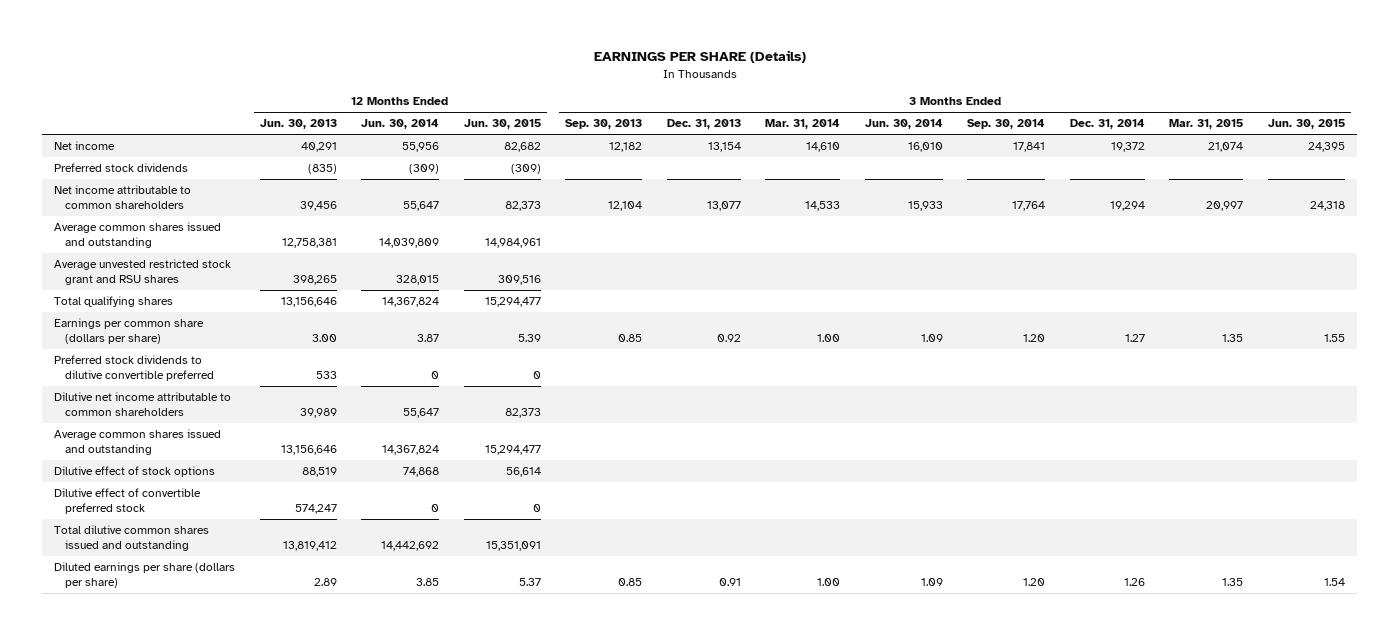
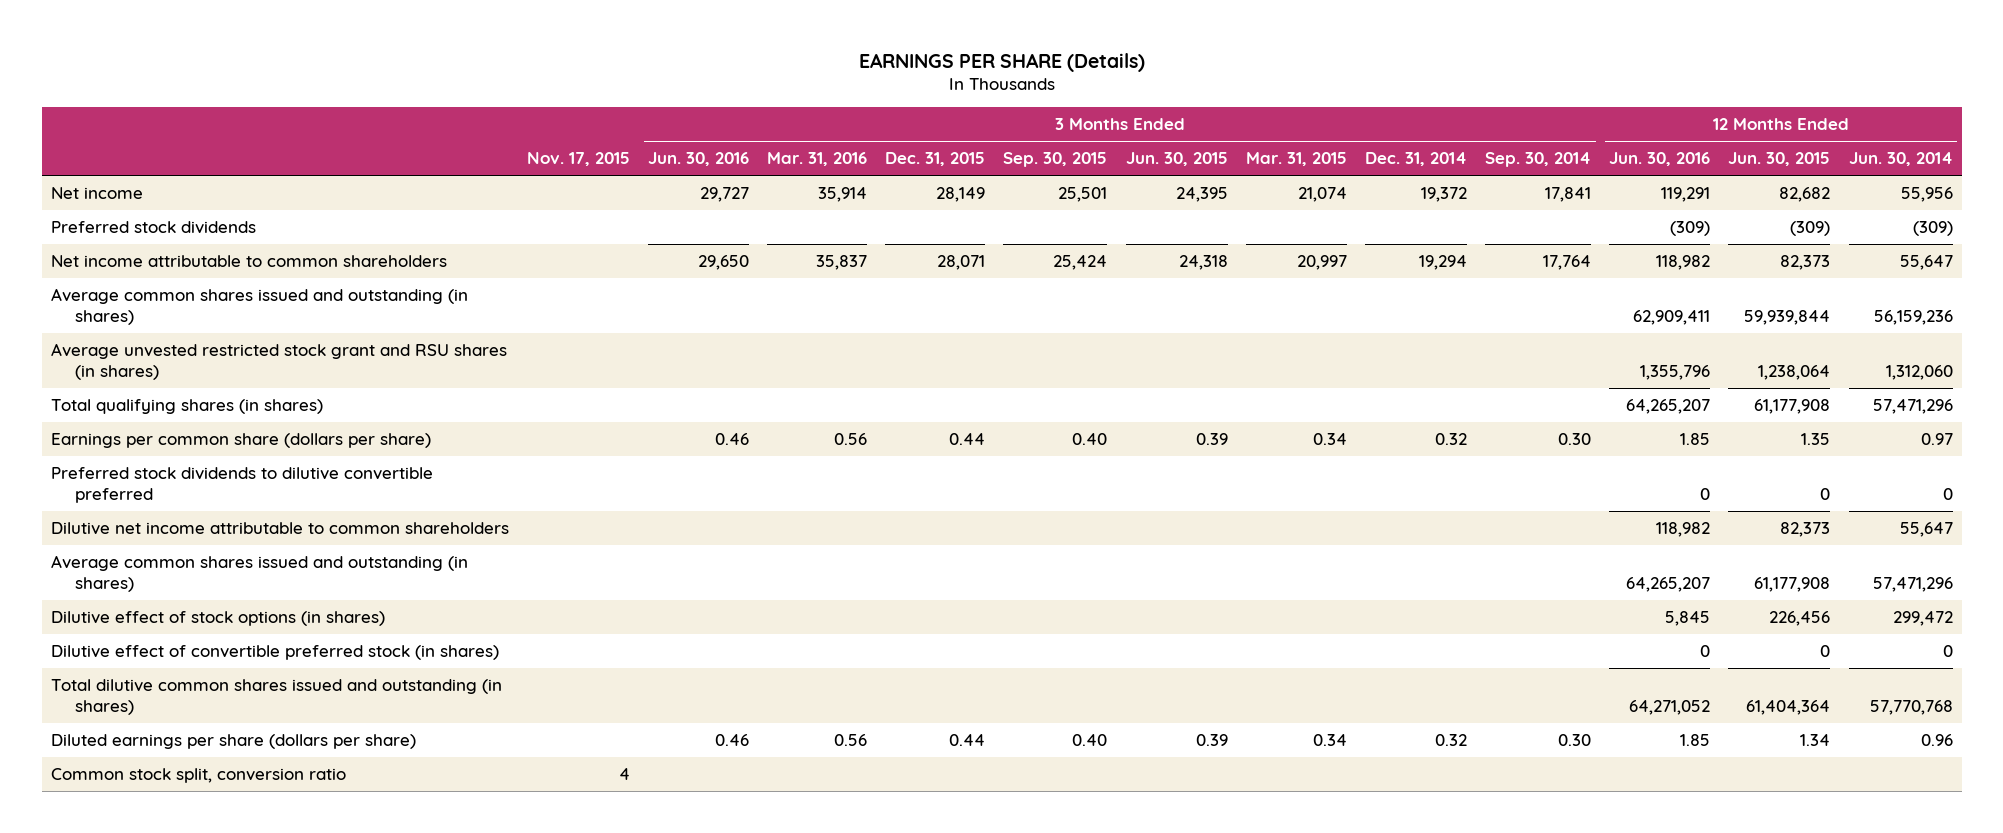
[259,119,337,130] Jun. 30, 2013 -> none
[565,119,643,130] Sep. 30, 2013 -> none
[666,119,741,130] Dec. 31, 2013 -> none
[765,119,841,130] Mar. 31, 2014 -> none
[864,119,943,130] Jun. 30, 2014 -> none
none -> [526,152,630,167] Nov. 17, 2015
none -> [648,152,750,167] Jun. 30, 2016
none -> [767,152,868,167] Mar. 31, 2016
none -> [885,152,986,167] Dec. 31, 2015
none -> [1003,152,1108,168] Sep. 30, 2015
none -> [1609,152,1711,167] Jun. 30, 2016
[54,222,222,249] Average common shares issued and outstanding -> [50,287,468,325] Average common shares issued and outstanding (in shares)
[379,238,440,249] 14,039,809 -> [1873,309,1953,325] 56,159,236
[484,238,541,249] 14,984,961 -> [1744,309,1831,325] 59,939,844
[54,259,232,286] Average unvested restricted stock grant and RSU shares -> [50,342,507,380] Average unvested restricted stock grant and RSU shares (in shares)
[396,275,440,286] 328,015 -> [1885,364,1953,380] 1,312,060
[497,275,541,286] 309,516 -> [1758,364,1831,380] 1,238,064
[54,296,174,308] Total qualifying shares -> [50,398,323,414] Total qualifying shares (in shares)
[382,297,440,308] 14,367,824 -> [1872,398,1953,414] 57,471,296
[484,297,541,308] 15,294,477 -> [1754,398,1831,414] 61,177,908
[417,334,440,343] 3.87 -> [1920,432,1953,445] 0.97
[517,334,541,343] 5.39 -> [1801,432,1831,445] 1.35
[1023,334,1046,343] 1.20 -> [1558,432,1592,445] 0.30
[1124,334,1145,343] 1.27 -> [1434,432,1467,445] 0.32
[1222,334,1244,343] 1.35 -> [1312,432,1347,445] 0.34
[1323,334,1345,343] 1.55 -> [1195,432,1228,445] 0.39
[54,429,222,456] Average common shares issued and outstanding -> [50,554,468,592] Average common shares issued and outstanding (in shares)
[382,445,440,456] 14,367,824 -> [1872,576,1953,592] 57,471,296
[484,445,541,456] 15,294,477 -> [1754,576,1831,592] 61,177,908
[54,466,216,478] Dilutive effect of stock options -> [50,610,385,626] Dilutive effect of stock options (in shares)
[403,467,440,478] 74,868 -> [1892,610,1953,626] 299,472
[505,467,541,478] 56,614 -> [1769,610,1831,626] 226,456
[54,488,202,515] Dilutive effect of convertible preferred stock -> [50,644,499,660] Dilutive effect of convertible preferred stock (in shares)
[54,525,210,552] Total dilutive common shares issued and outstanding -> [50,678,502,715] Total dilutive common shares issued and outstanding (in shares)
[381,541,440,552] 14,442,692 -> [1869,699,1953,715] 57,770,768
[485,541,541,552] 15,351,091 -> [1746,699,1831,715] 61,404,364
[416,578,440,587] 3.85 -> [1920,733,1953,746] 0.96
[518,578,541,587] 5.37 -> [1800,733,1831,746] 1.34
[1023,578,1046,587] 1.20 -> [1558,733,1592,746] 0.30
[1123,578,1145,587] 1.26 -> [1434,733,1467,746] 0.32
[1222,578,1244,587] 1.35 -> [1312,733,1347,746] 0.34
[1323,578,1345,587] 1.54 -> [1195,733,1228,746] 0.39
none -> [50,767,346,783] Common stock split, conversion ratio

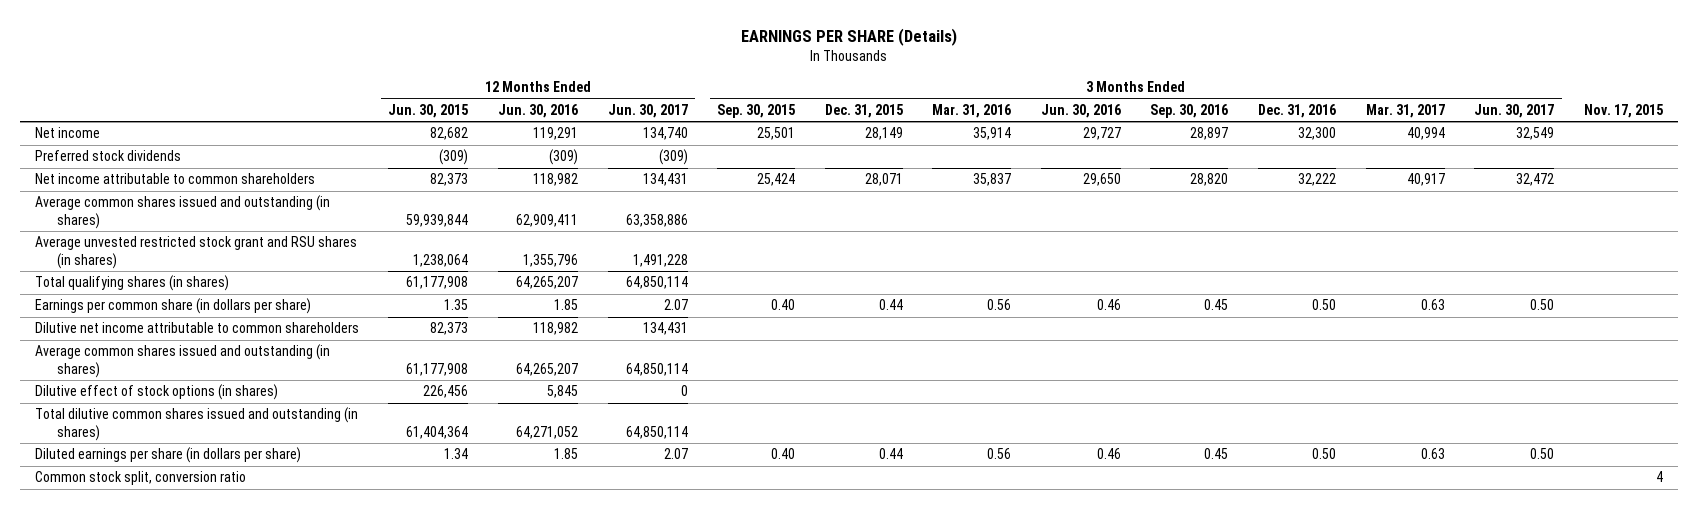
[1125,152,1228,167] Jun. 30, 2015 -> none
[1245,152,1347,167] Mar. 31, 2015 -> none
[1364,152,1467,167] Dec. 31, 2014 -> none
[1485,152,1592,168] Sep. 30, 2014 -> none
[1848,152,1953,167] Jun. 30, 2014 -> none
none -> [607,103,688,118] Jun. 30, 2017
none -> [1150,103,1229,118] Sep. 30, 2016
none -> [1258,103,1337,118] Dec. 31, 2016
none -> [1365,103,1445,118] Mar. 31, 2017
none -> [1474,103,1555,118] Jun. 30, 2017
[50,466,433,503] Preferred stock dividends to dilutive convertible preferred -> none
[50,432,431,448] Earnings per common share (dollars per share) -> [34,298,311,315] Earnings per common share (in dollars per share)
[50,644,499,660] Dilutive effect of convertible preferred stock (in shares) -> none
[50,733,416,749] Diluted earnings per share (dollars per share) -> [34,447,301,464] Diluted earnings per share (in dollars per share)

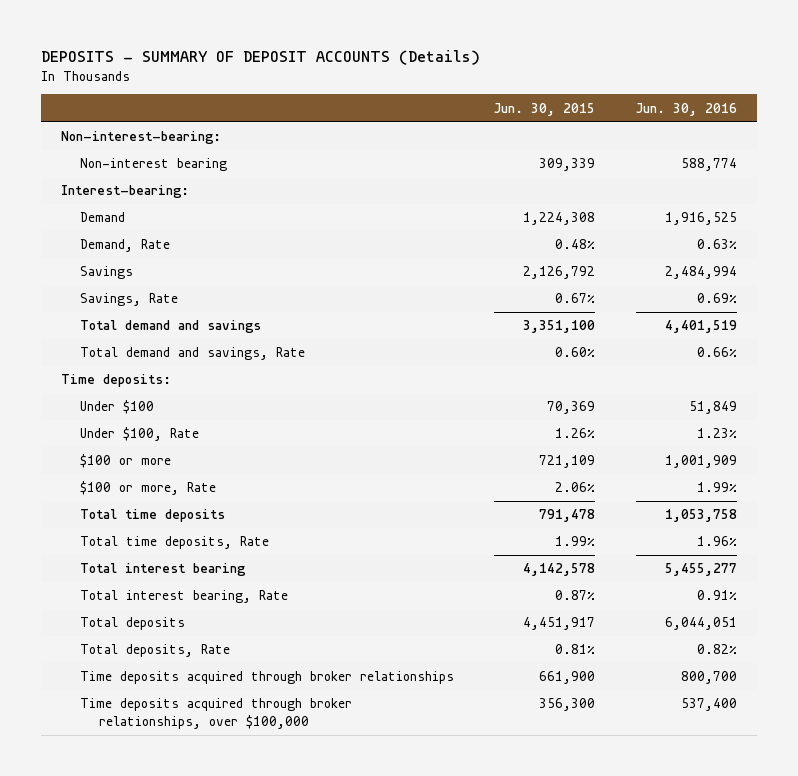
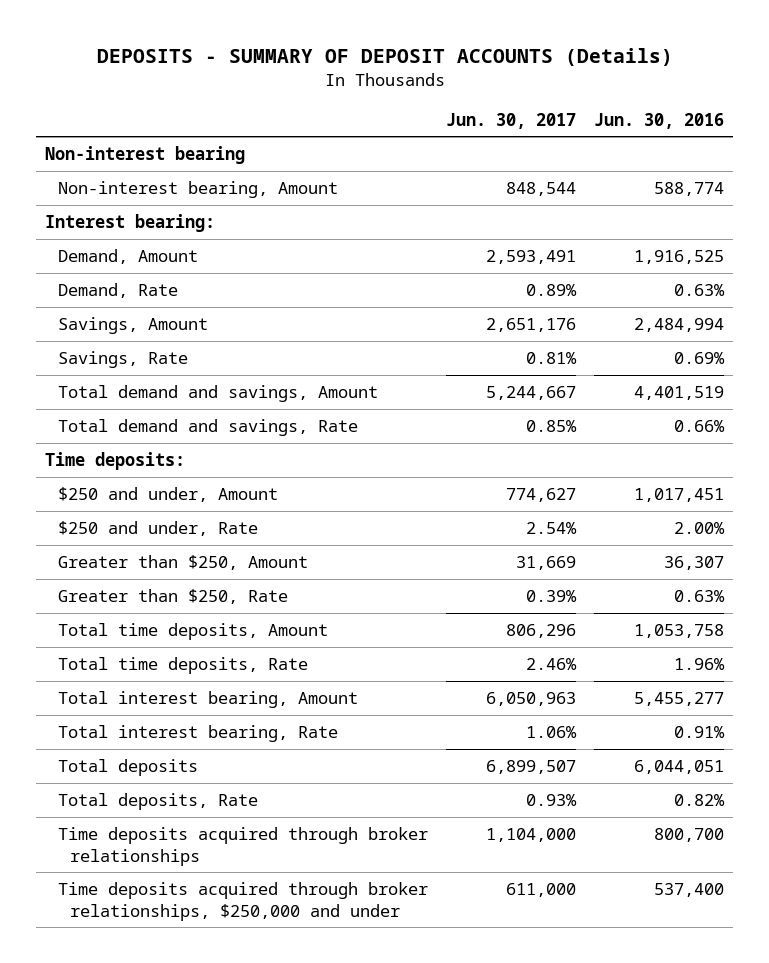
[494,102,596,116] Jun. 30, 2015 -> none
none -> [445,112,576,129] Jun. 30, 2017
[60,131,221,145] Non-interest-bearing: -> [45,145,246,164] Non-interest bearing
[79,158,227,172] Non-interest bearing -> [57,180,338,198] Non-interest bearing, Amount
[60,185,189,199] Interest-bearing: -> [45,213,216,232] Interest bearing:
[79,212,125,223] Demand -> [57,248,198,264] Demand, Amount
[79,266,133,280] Savings -> [57,316,208,334] Savings, Amount
[79,320,261,334] Total demand and savings -> [57,384,378,402] Total demand and savings, Amount
[79,400,154,415] Under $100 -> none
[79,427,199,442] Under $100, Rate -> none
[79,454,171,469] $100 or more -> none
[79,481,216,496] $100 or more, Rate -> none
none -> [57,486,278,502] $250 and under, Amount
none -> [57,520,258,536] $250 and under, Rate
none -> [57,554,308,570] Greater than $250, Amount
none -> [57,588,288,604] Greater than $250, Rate
[79,509,225,523] Total time deposits -> [57,622,328,640] Total time deposits, Amount
[79,563,246,577] Total interest bearing -> [57,690,358,708] Total interest bearing, Amount
[79,698,352,729] Time deposits acquired through broker relationships, over $100,000 -> [57,881,428,921] Time deposits acquired through broker relationships, $250,000 and under

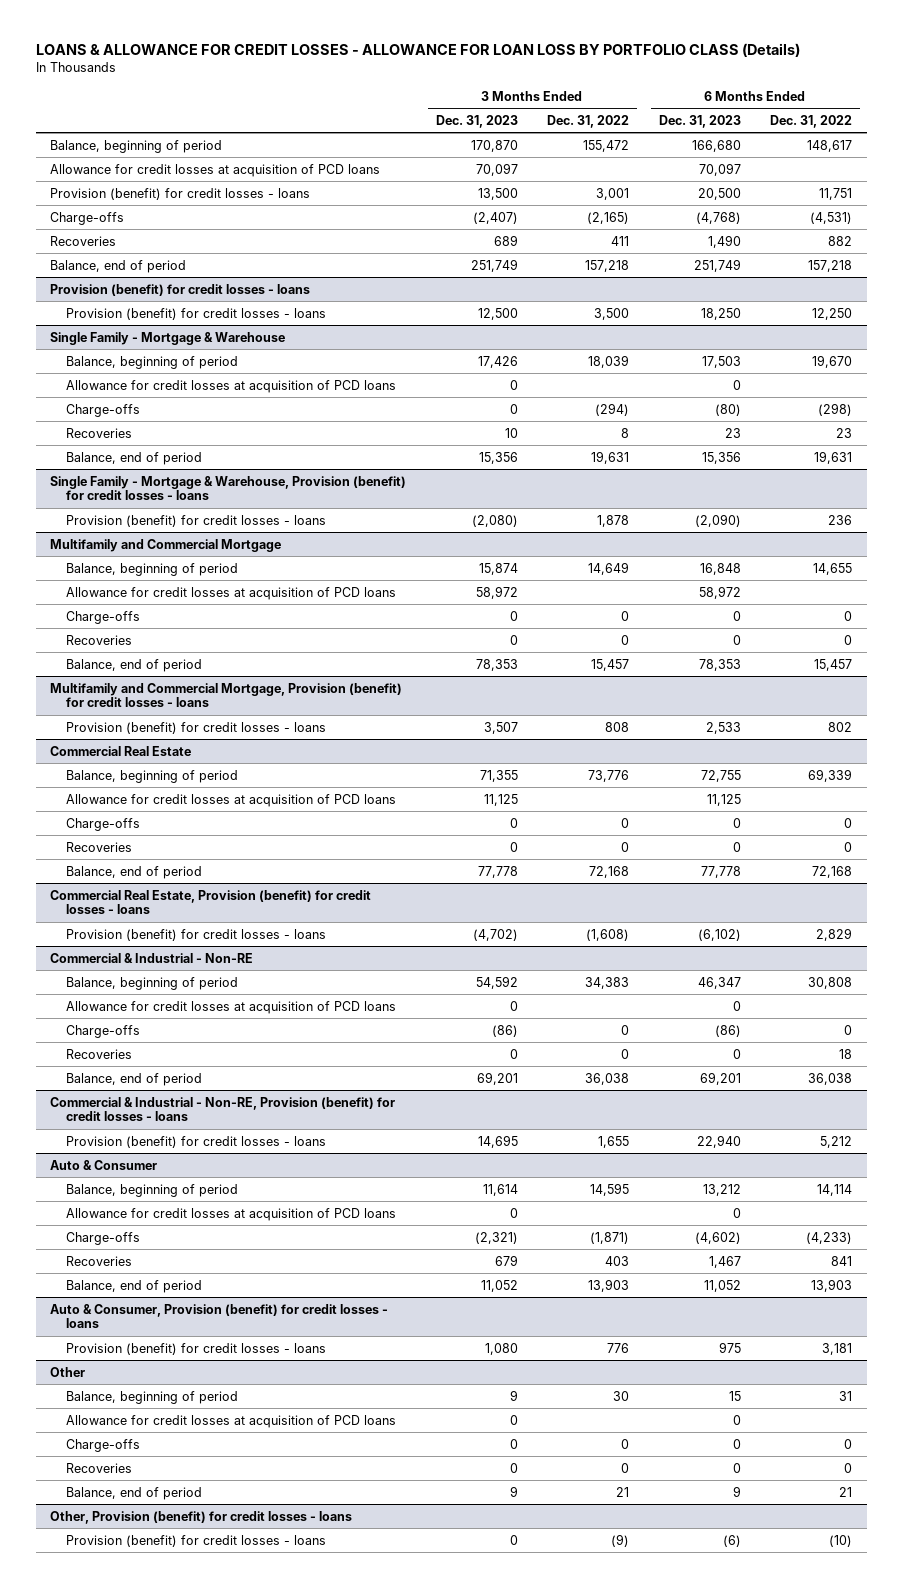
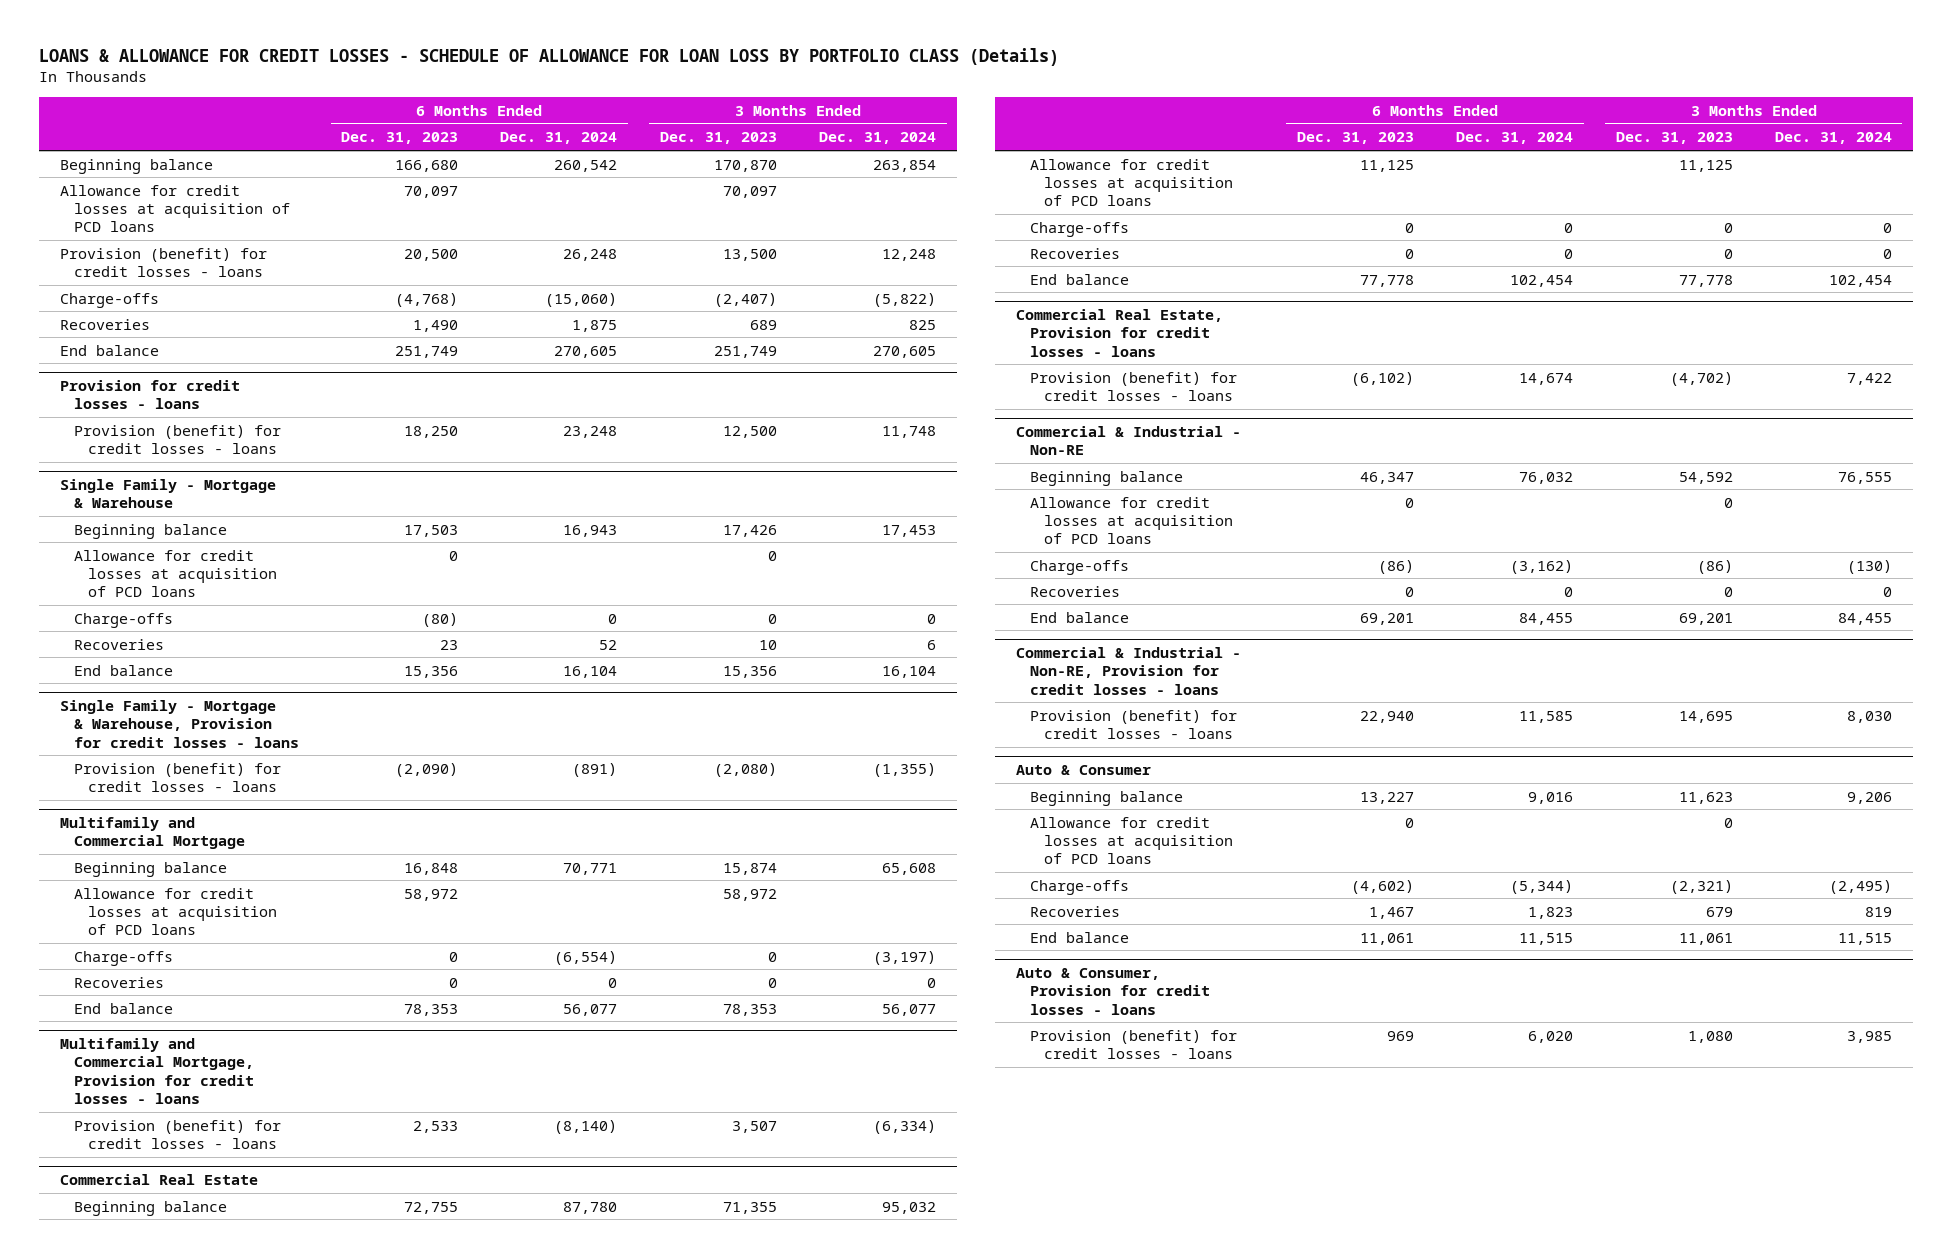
[35,42,800,57] LOANS & ALLOWANCE FOR CREDIT LOSSES - ALLOWANCE FOR LOAN LOSS BY PORTFOLIO CLASS (Details) -> [38,48,1059,67] LOANS & ALLOWANCE FOR CREDIT LOSSES - SCHEDULE OF ALLOWANCE FOR LOAN LOSS BY PORTFOLIO CLASS (Details)
[547,114,630,128] Dec. 31, 2022 -> none
[770,114,853,128] Dec. 31, 2022 -> none
none -> [500,132,618,145] Dec. 31, 2024
none -> [819,132,937,145] Dec. 31, 2024
[50,139,223,153] Balance, beginning of period -> [60,158,214,174] Beginning balance
[50,259,187,273] Balance, end of period -> [60,344,160,356] End balance
[50,283,311,296] Provision (benefit) for credit losses - loans -> [60,379,241,410] Provision for credit losses - loans
[65,355,238,369] Balance, beginning of period -> [73,523,227,539] Beginning balance
[65,451,202,465] Balance, end of period -> [73,664,173,676] End balance
[50,475,407,501] Single Family - Mortgage & Warehouse, Provision (benefit) for credit losses - loans -> [60,699,299,748] Single Family - Mortgage & Warehouse, Provision for credit losses - loans
[65,562,238,576] Balance, beginning of period -> [73,861,227,877] Beginning balance
[65,658,202,672] Balance, end of period -> [73,1002,173,1014] End balance
[50,682,403,708] Multifamily and Commercial Mortgage, Provision (benefit) for credit losses - loans -> [60,1037,254,1104] Multifamily and Commercial Mortgage, Provision for credit losses - loans
[65,769,238,783] Balance, beginning of period -> [73,1200,227,1216] Beginning balance
[65,865,202,879] Balance, end of period -> [1029,273,1129,285] End balance
[50,889,372,915] Commercial Real Estate, Provision (benefit) for credit losses - loans -> [1015,308,1223,357] Commercial Real Estate, Provision for credit losses - loans
[65,976,238,990] Balance, beginning of period -> [1029,470,1183,486] Beginning balance
[65,1072,202,1086] Balance, end of period -> [1029,611,1129,623] End balance
[50,1096,396,1122] Commercial & Industrial - Non-RE, Provision (benefit) for credit losses - loans -> [1015,646,1241,695] Commercial & Industrial - Non-RE, Provision for credit losses - loans
[65,1183,238,1197] Balance, beginning of period -> [1029,790,1183,806] Beginning balance
[482,1183,518,1196] 11,614 -> [1678,791,1733,804] 11,623
[702,1183,741,1196] 13,212 -> [1359,791,1414,804] 13,227
[50,1366,86,1377] Other -> none
[65,1390,238,1404] Balance, beginning of period -> none
[65,1414,396,1428] Allowance for credit losses at acquisition of PCD loans -> none
[65,1438,140,1452] Charge-offs -> none
[65,1462,132,1473] Recoveries -> none
[65,1486,202,1500] Balance, end of period -> none
[50,1510,353,1524] Other, Provision (benefit) for credit losses - loans -> none
[65,1534,326,1547] Provision (benefit) for credit losses - loans -> none
[65,1279,202,1293] Balance, end of period -> [1029,931,1129,943] End balance
[480,1279,518,1292] 11,052 -> [1678,932,1733,945] 11,061
[703,1279,741,1292] 11,052 -> [1359,932,1414,945] 11,061
[50,1303,389,1329] Auto & Consumer, Provision (benefit) for credit losses - loans -> [1015,967,1210,1015] Auto & Consumer, Provision for credit losses - loans
[718,1341,741,1353] 975 -> [1386,1030,1414,1041] 969

